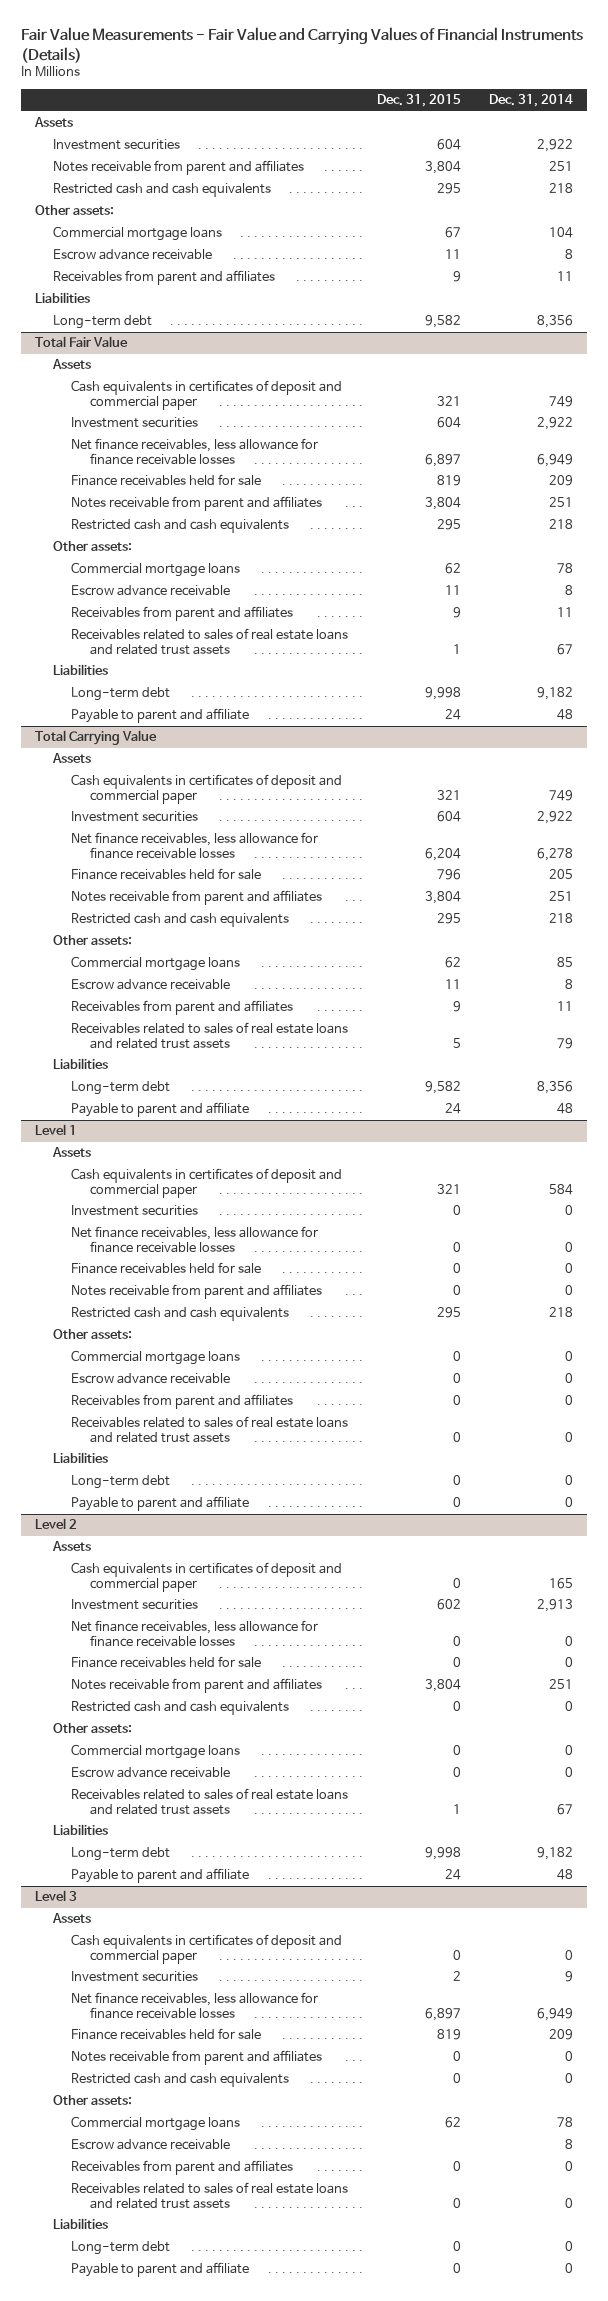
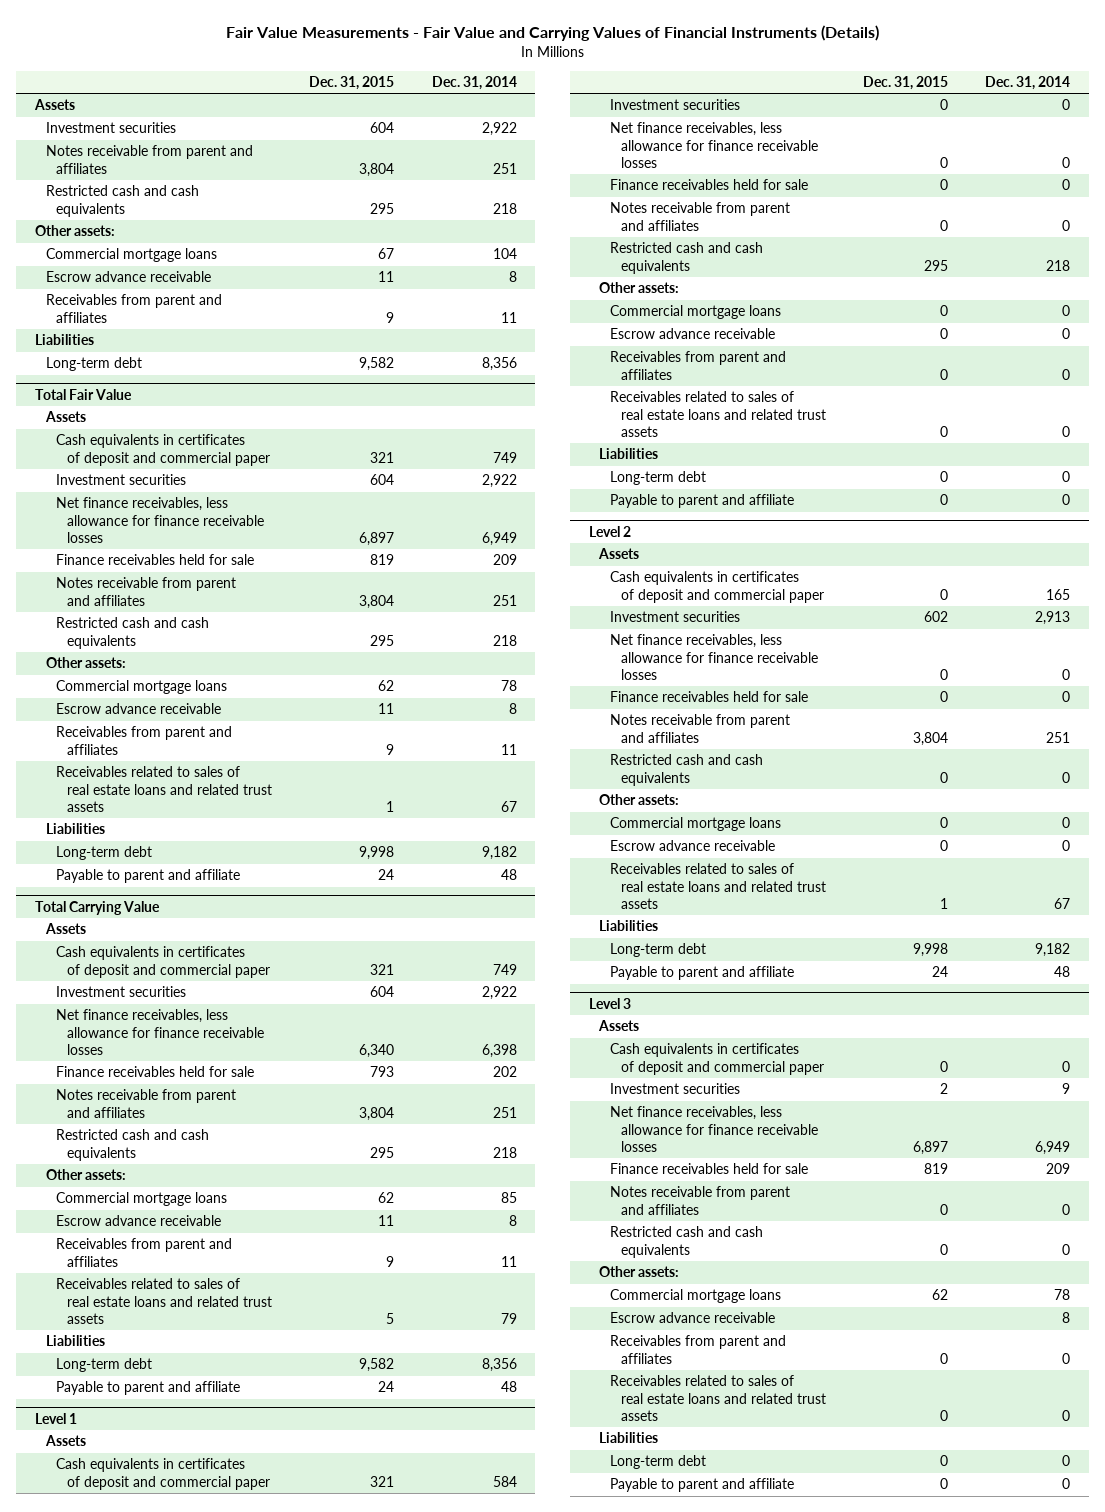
[424,847,461,861] 6,204 -> [359,1044,395,1059] 6,340
[536,847,573,861] 6,278 -> [481,1044,517,1059] 6,398
[436,869,461,881] 796 -> [370,1066,395,1078] 793
[548,869,573,880] 205 -> [492,1066,517,1078] 202

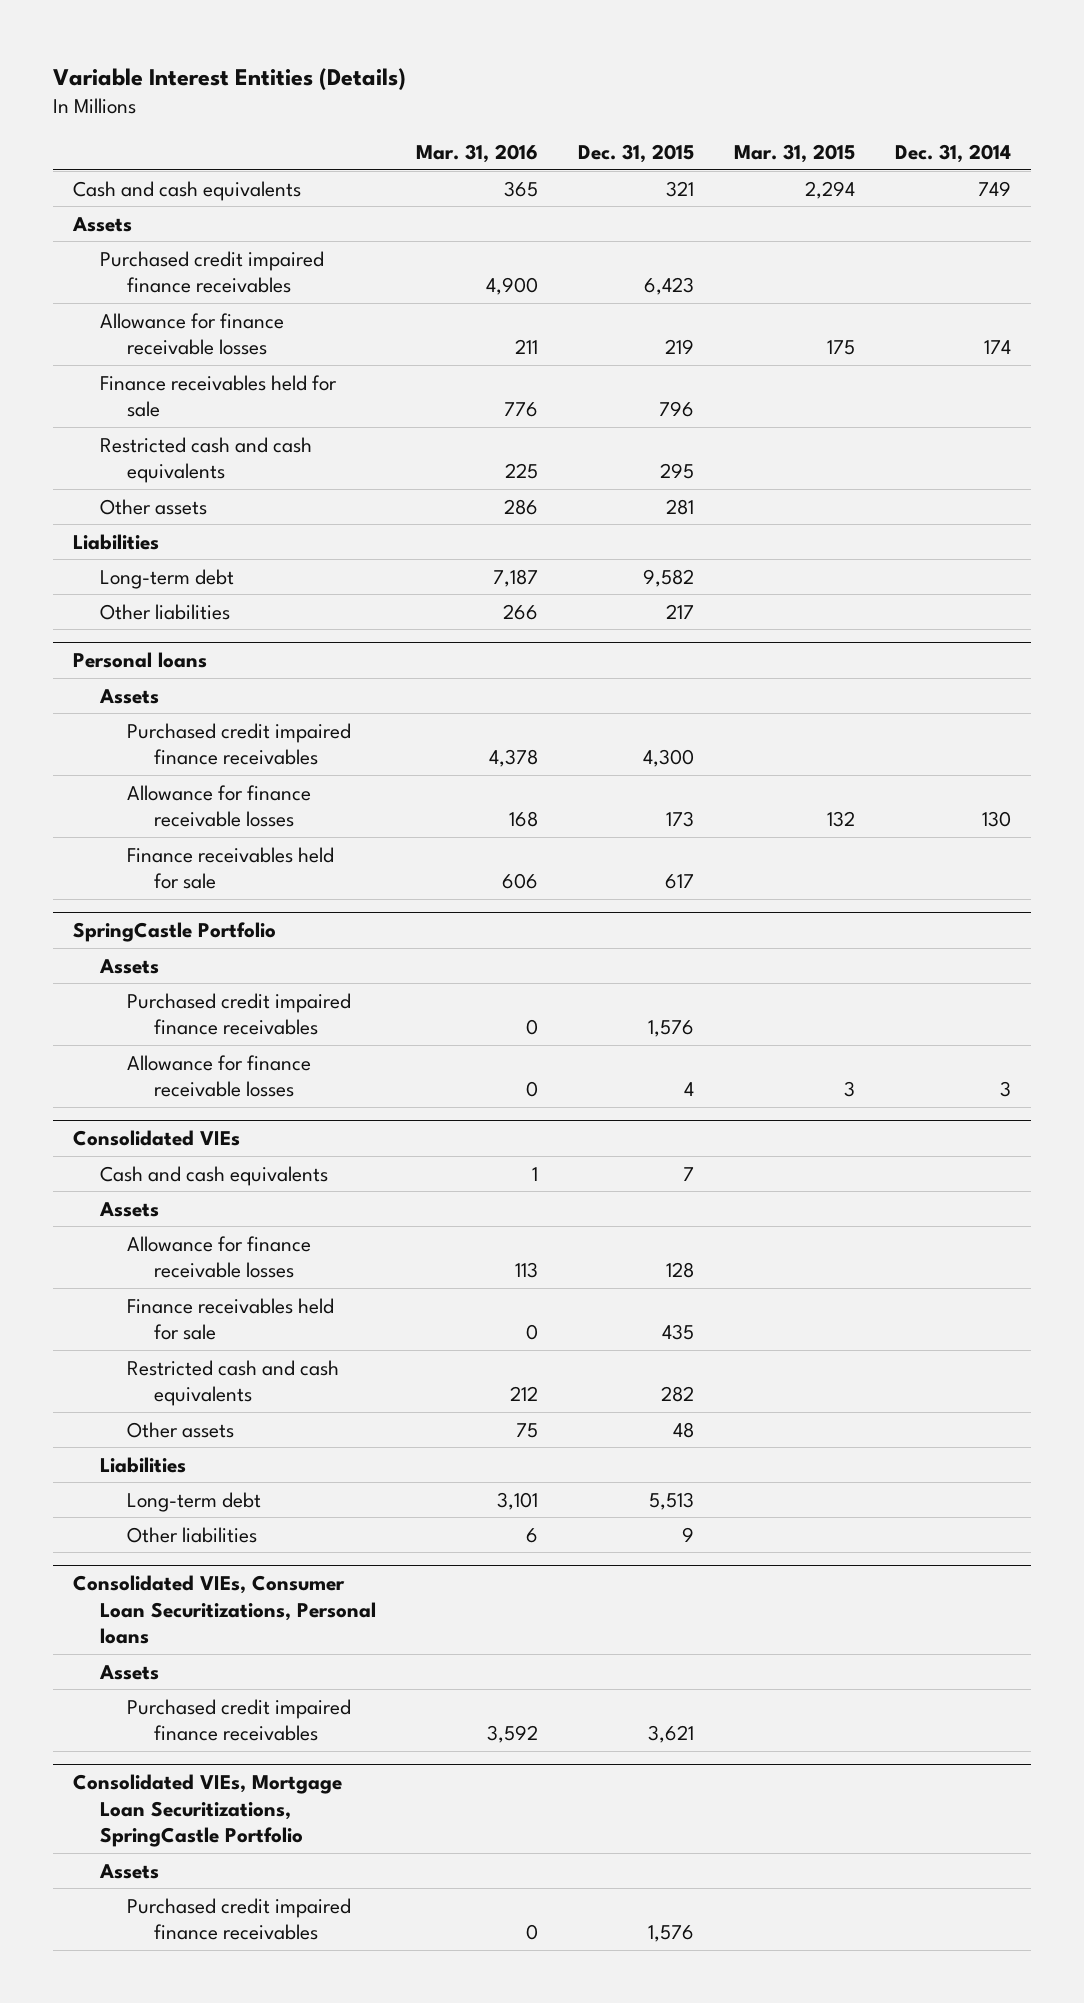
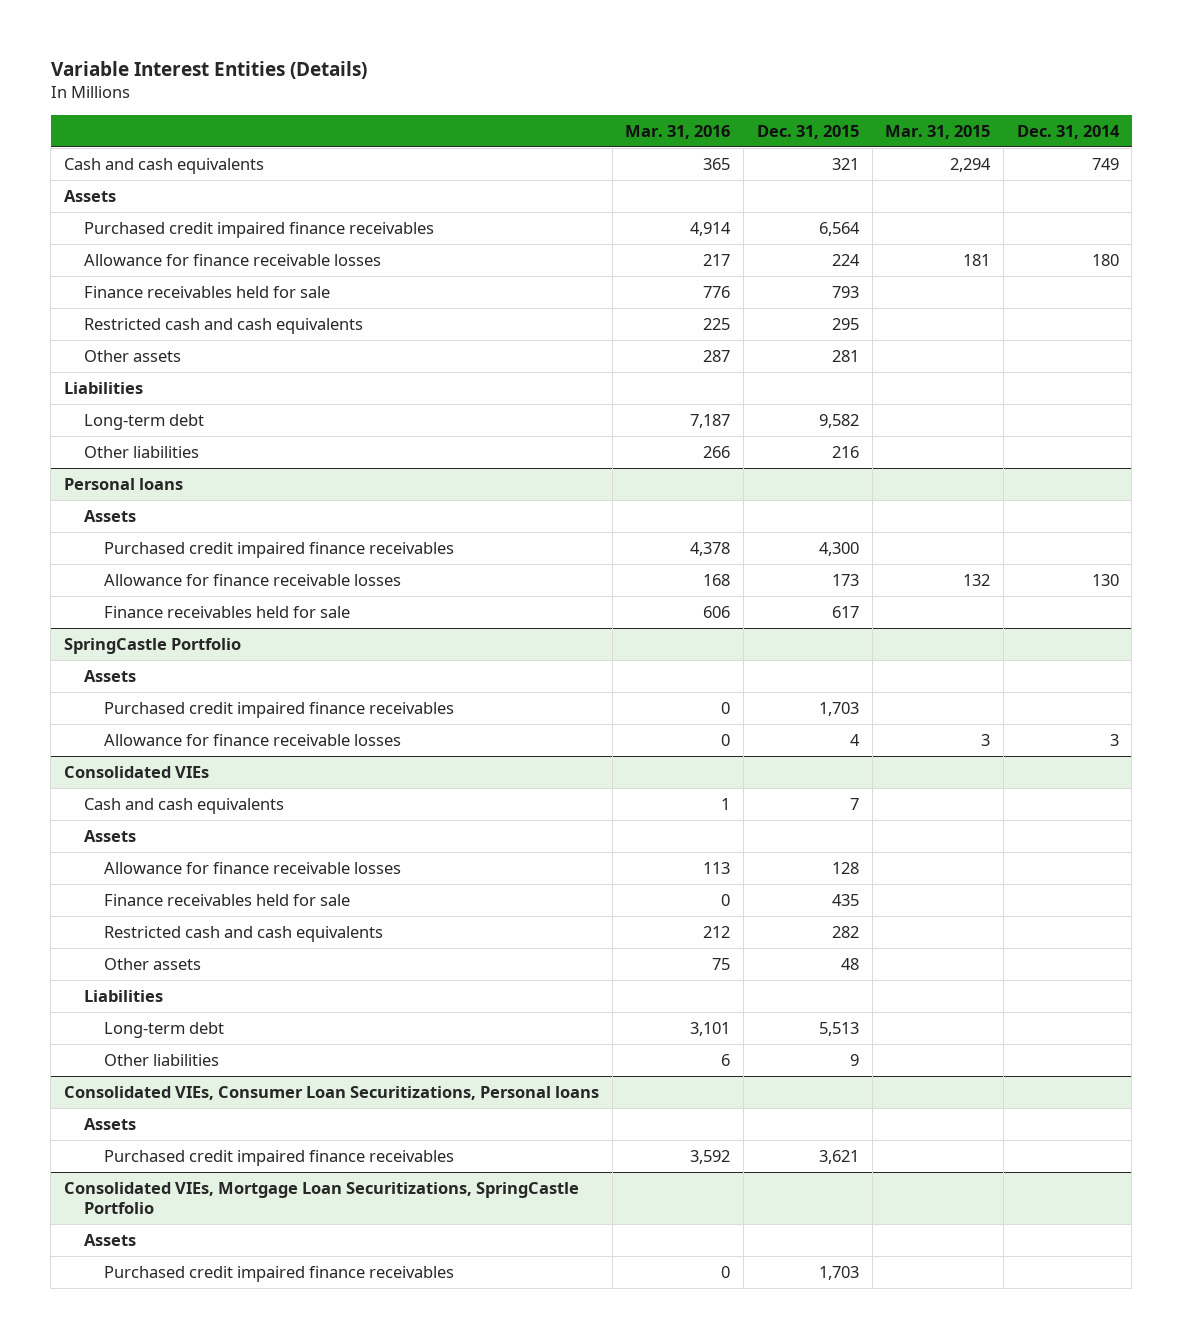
[485,277,538,296] 4,900 -> [690,221,732,236] 4,914
[643,277,694,296] 6,423 -> [818,221,860,236] 6,564
[514,339,538,355] 211 -> [703,253,731,266] 217
[664,339,694,355] 219 -> [831,253,860,266] 224
[826,340,855,356] 175 -> [963,253,991,266] 181
[983,340,1011,355] 174 -> [1091,253,1119,266] 180
[658,401,694,418] 796 -> [831,285,859,298] 793
[503,498,538,515] 286 -> [703,349,731,362] 287
[665,603,694,619] 217 -> [831,445,859,458] 216
[647,1020,694,1038] 1,576 -> [818,701,859,716] 1,703
[647,1925,694,1943] 1,576 -> [818,1265,859,1280] 1,703

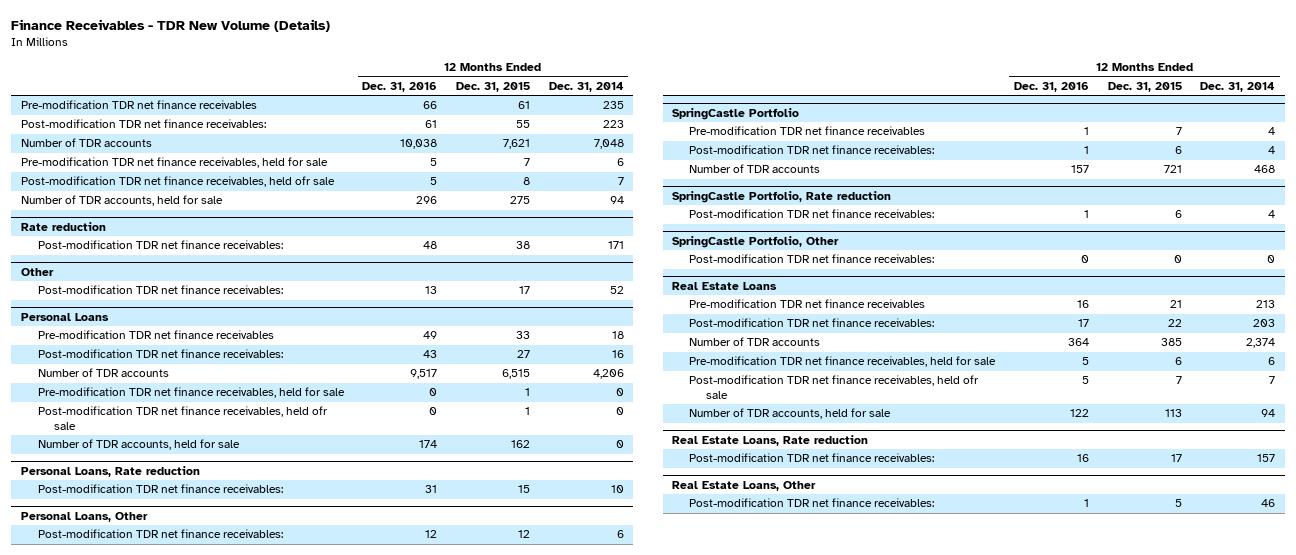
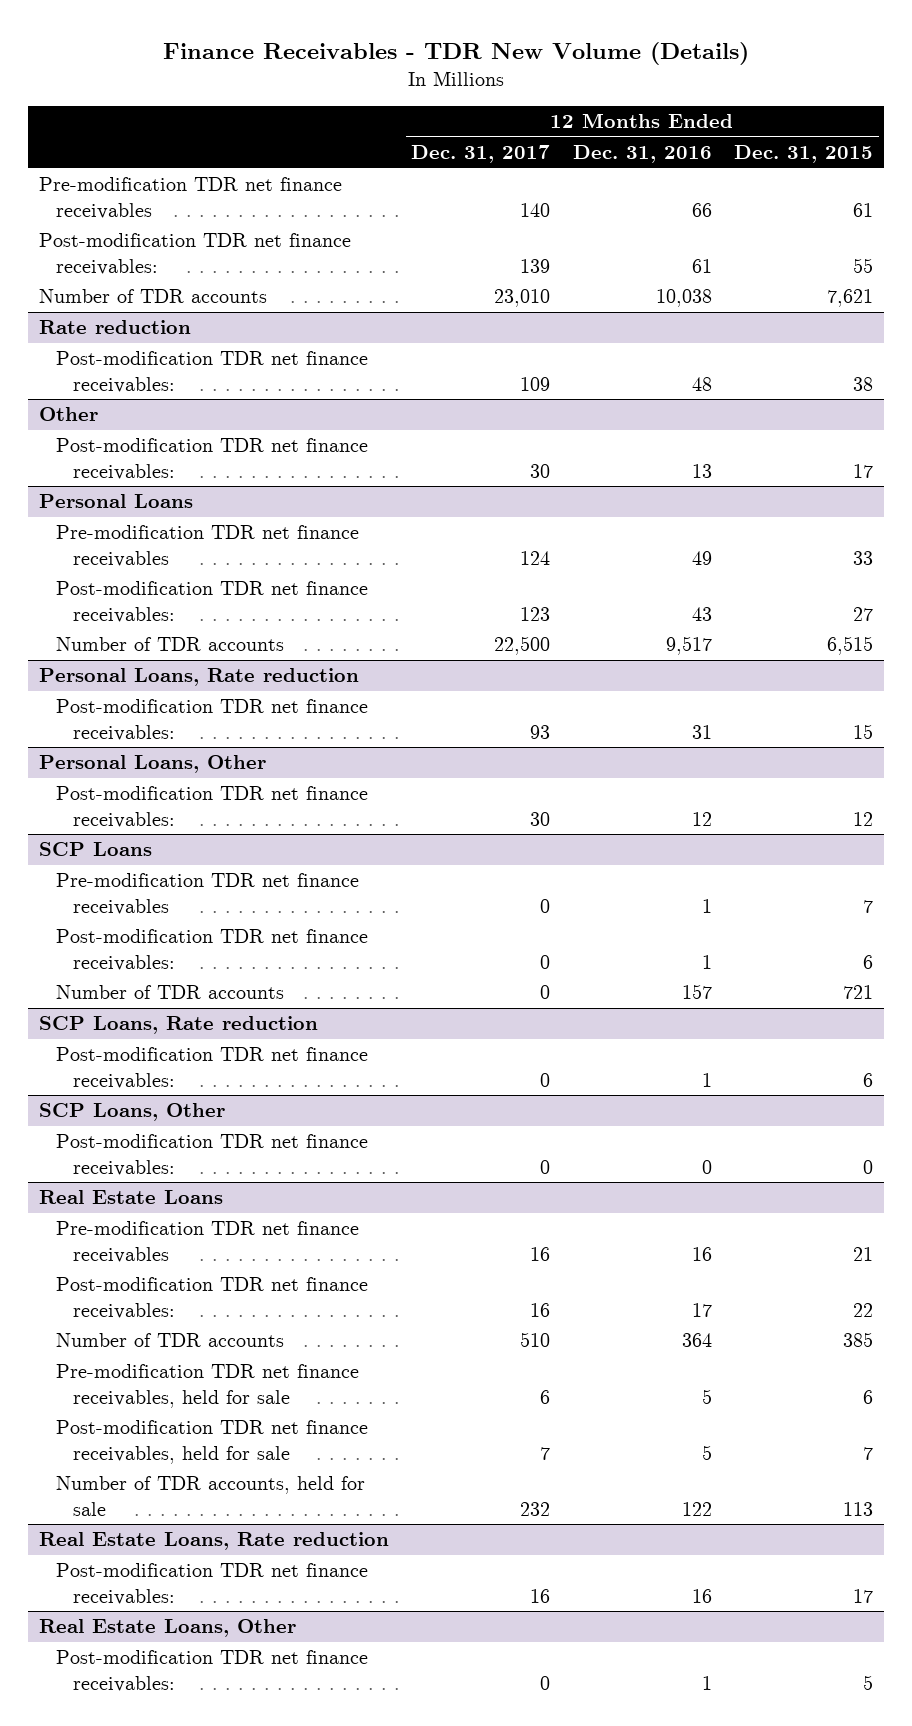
[548,82,624,93] Dec. 31, 2014 -> none
none -> [411,145,551,164] Dec. 31, 2017
[20,157,328,169] Pre-modification TDR net finance receivables, held for sale -> none
[20,176,335,188] Post-modification TDR net finance receivables, held ofr sale -> none
[20,195,223,207] Number of TDR accounts, held for sale -> none
[37,387,345,399] Pre-modification TDR net finance receivables, held for sale -> none
[37,406,328,430] Post-modification TDR net finance receivables, held ofr sale -> none
[37,439,240,451] Number of TDR accounts, held for sale -> none
[672,107,800,120] SpringCastle Portfolio -> [38,842,152,857] SCP Loans
[672,190,892,203] SpringCastle Portfolio, Rate reduction -> none
none -> [38,1016,318,1035] SCP Loans, Rate reduction
[672,235,840,248] SpringCastle Portfolio, Other -> none
none -> [38,1103,225,1122] SCP Loans, Other
[689,375,980,399] Post-modification TDR net finance receivables, held ofr sale -> [55,1420,368,1465] Post-modification TDR net finance receivables, held for sale

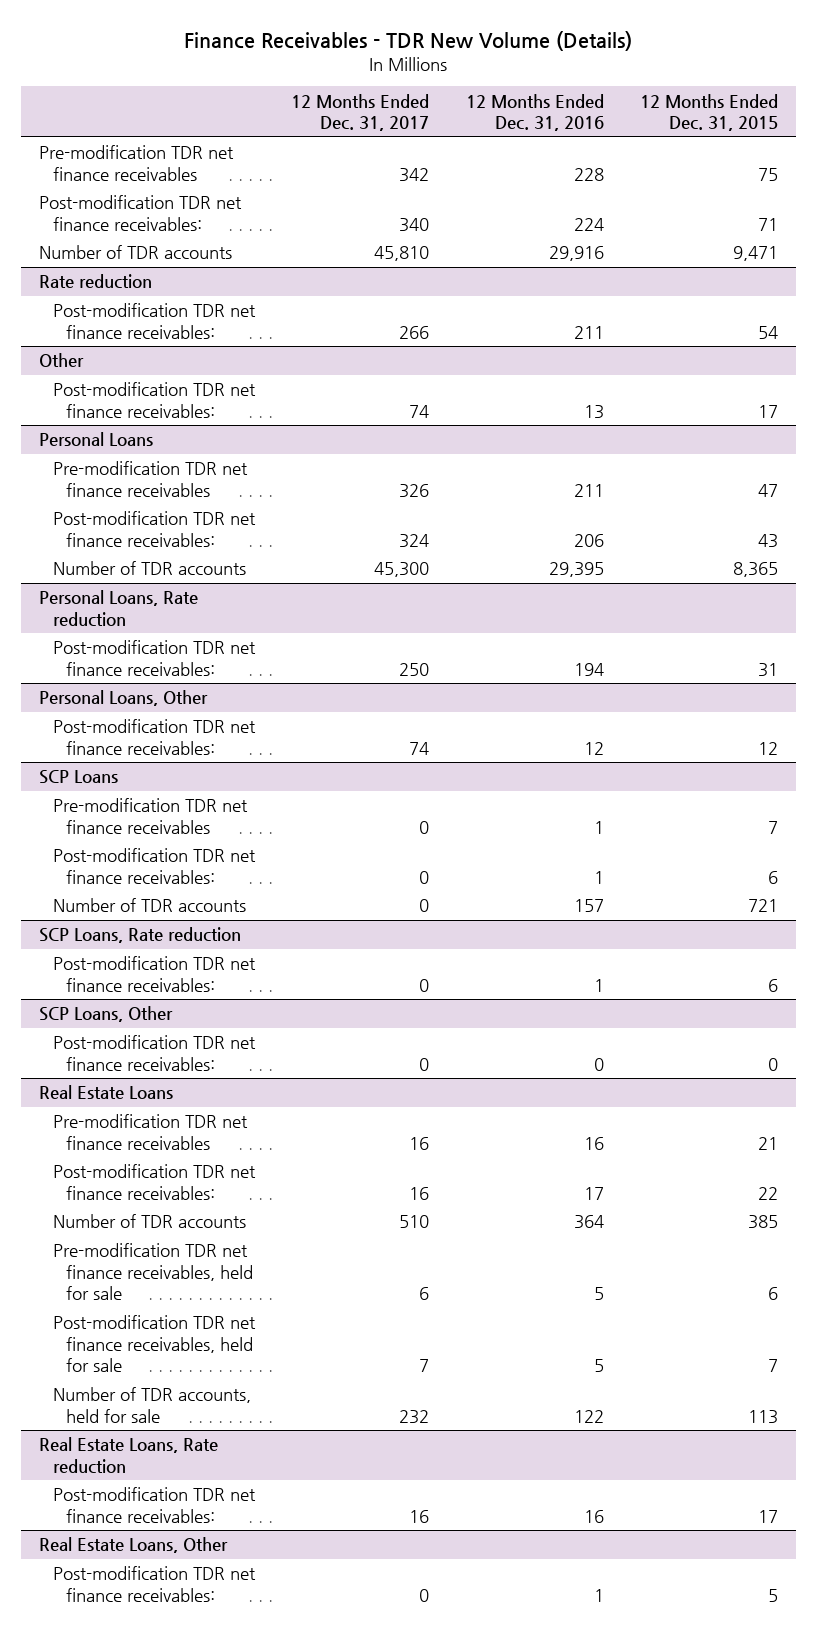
[520,203,551,218] 140 -> [399,167,430,182] 342
[691,203,712,218] 66 -> [573,167,604,181] 228
[852,203,873,218] 61 -> [757,167,778,181] 75
[520,259,551,274] 139 -> [399,217,430,232] 340
[691,259,712,274] 61 -> [573,217,604,231] 224
[852,258,873,274] 55 -> [757,217,778,231] 71
[494,289,551,308] 23,010 -> [374,246,430,262] 45,810
[655,289,712,308] 10,038 -> [548,246,604,262] 29,916
[826,289,873,308] 7,621 -> [732,246,778,262] 9,471
[520,377,551,392] 109 -> [399,325,430,339] 266
[691,377,712,392] 48 -> [573,325,604,339] 211
[852,377,873,392] 38 -> [757,325,778,339] 54
[530,464,551,479] 30 -> [409,404,430,418] 74
[520,551,551,566] 124 -> [399,483,430,498] 326
[691,551,712,566] 49 -> [573,483,604,497] 211
[852,551,873,566] 33 -> [757,483,778,497] 47
[520,607,551,622] 123 -> [399,533,430,548] 324
[691,607,712,622] 43 -> [573,533,604,547] 206
[852,607,873,622] 27 -> [757,533,778,548] 43
[494,636,551,656] 22,500 -> [374,562,430,578] 45,300
[665,636,712,656] 9,517 -> [548,562,604,578] 29,395
[826,636,873,656] 6,515 -> [732,562,778,578] 8,365
[530,725,551,740] 93 -> [399,662,430,676] 250
[691,725,712,740] 31 -> [573,662,604,676] 194
[852,724,873,740] 15 -> [757,662,778,677] 31
[530,812,551,827] 30 -> [409,741,430,755] 74

